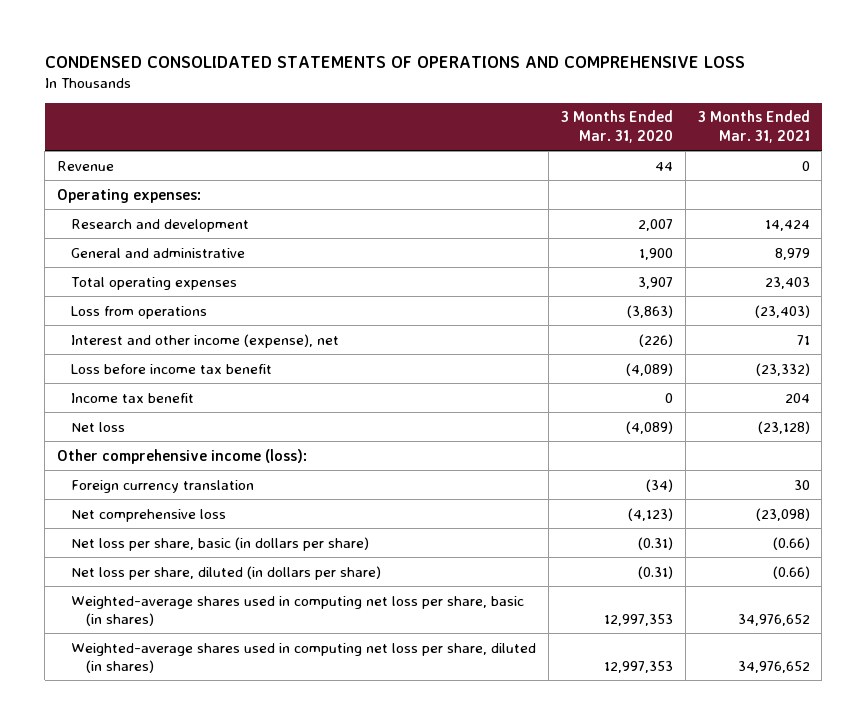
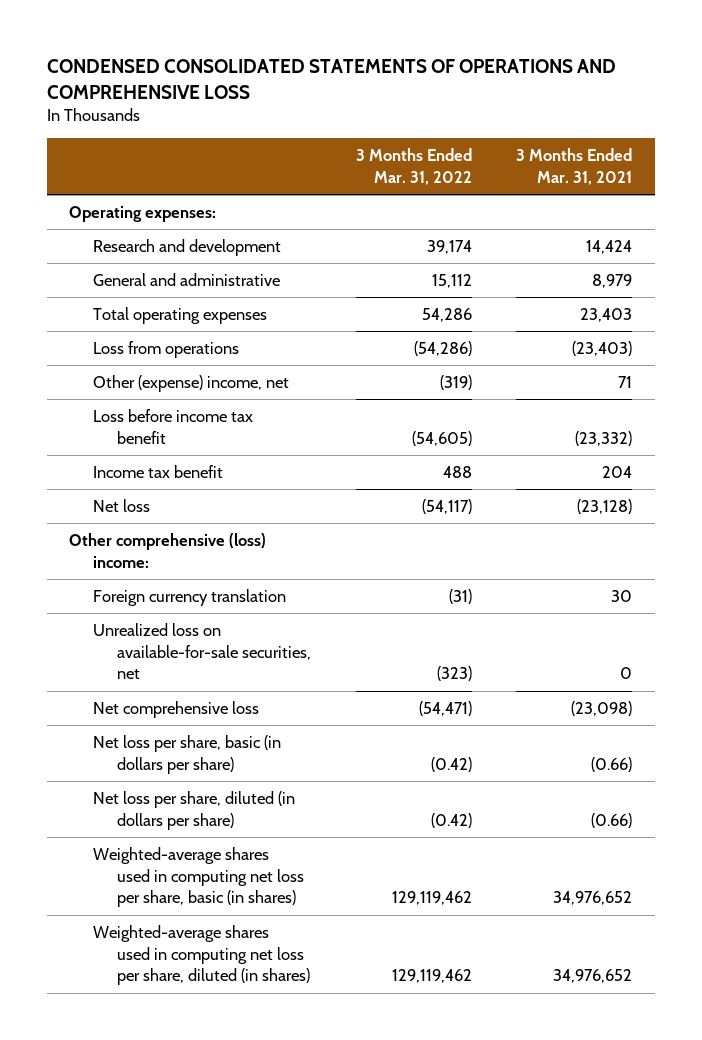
[561,110,674,143] 3 Months Ended Mar. 31, 2020 -> none
none -> [355,148,472,185] 3 Months Ended Mar. 31, 2022
[57,160,115,171] Revenue -> none
[71,333,340,348] Interest and other income (expense), net -> [93,374,290,392] Other (expense) income, net
[57,448,308,464] Other comprehensive income (loss): -> [69,532,267,568] Other comprehensive (loss) income:
none -> [93,622,311,680] Unrealized loss on available-for-sale securities, net

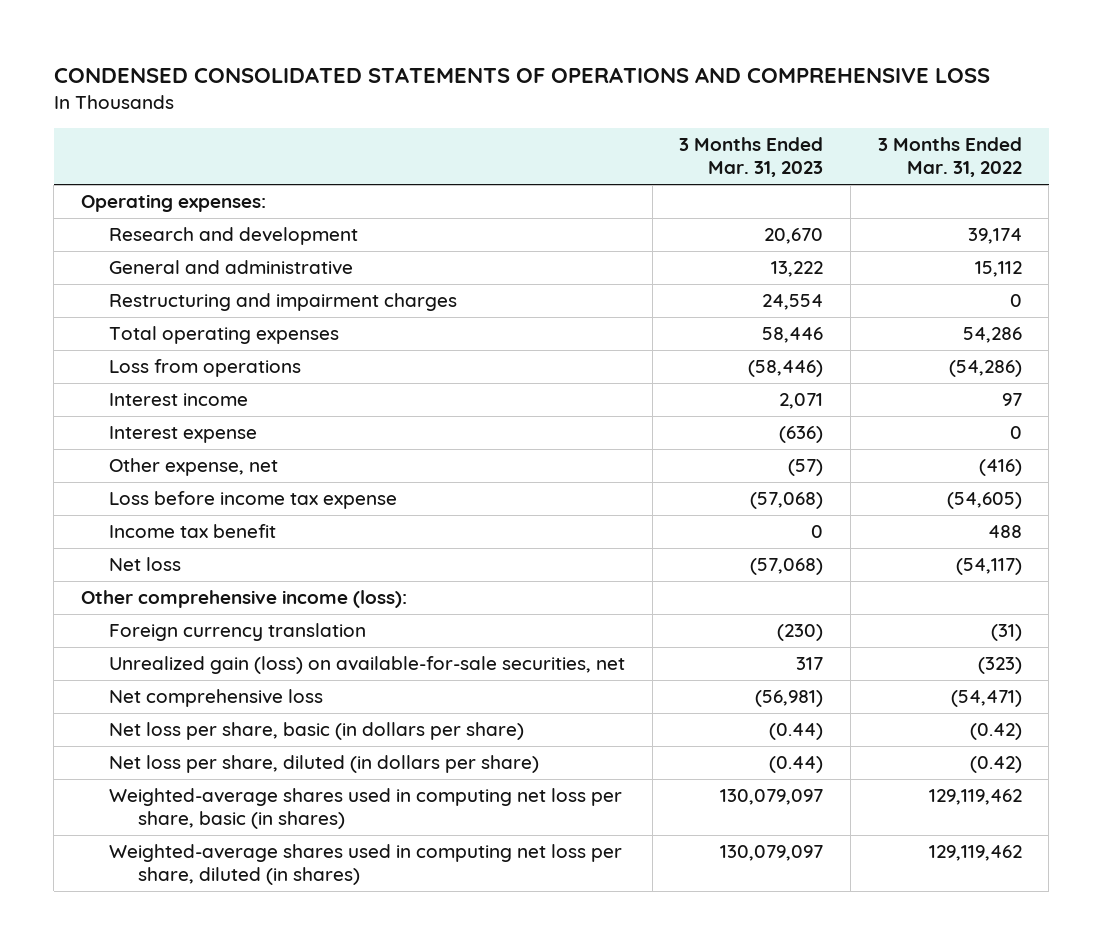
[516,148,633,185] 3 Months Ended Mar. 31, 2021 -> none
none -> [679,137,824,178] 3 Months Ended Mar. 31, 2023
none -> [109,293,458,312] Restructuring and impairment charges
none -> [109,393,249,407] Interest income
none -> [109,426,258,444] Interest expense
[93,374,290,392] Other (expense) income, net -> [109,458,279,477] Other expense, net
[439,374,472,390] (319) -> [978,459,1022,477] (416)
[93,408,254,444] Loss before income tax benefit -> [109,491,398,510] Loss before income tax expense
[69,532,267,568] Other comprehensive (loss) income: -> [80,590,407,609] Other comprehensive income (loss):
[93,622,311,680] Unrealized loss on available-for-sale securities, net -> [109,656,626,675] Unrealized gain (loss) on available-for-sale securities, net

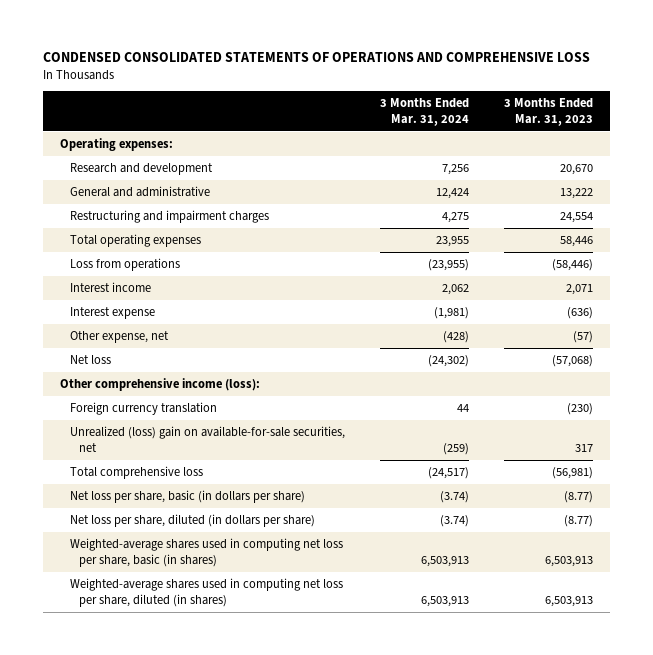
[877,137,1022,178] 3 Months Ended Mar. 31, 2022 -> none
none -> [379,98,469,126] 3 Months Ended Mar. 31, 2024
[109,491,398,510] Loss before income tax expense -> none
[109,524,277,539] Income tax benefit -> none
[109,656,626,675] Unrealized gain (loss) on available-for-sale securities, net -> [69,426,345,452] Unrealized (loss) gain on available-for-sale securities, net
[109,689,324,708] Net comprehensive loss -> [69,466,203,480] Total comprehensive loss
[769,723,824,741] (0.44) -> [563,491,593,504] (8.77)
[769,756,824,774] (0.44) -> [563,515,593,528] (8.77)
[720,789,824,806] 130,079,097 -> [544,555,593,567] 6,503,913
[720,845,824,862] 130,079,097 -> [544,595,593,607] 6,503,913

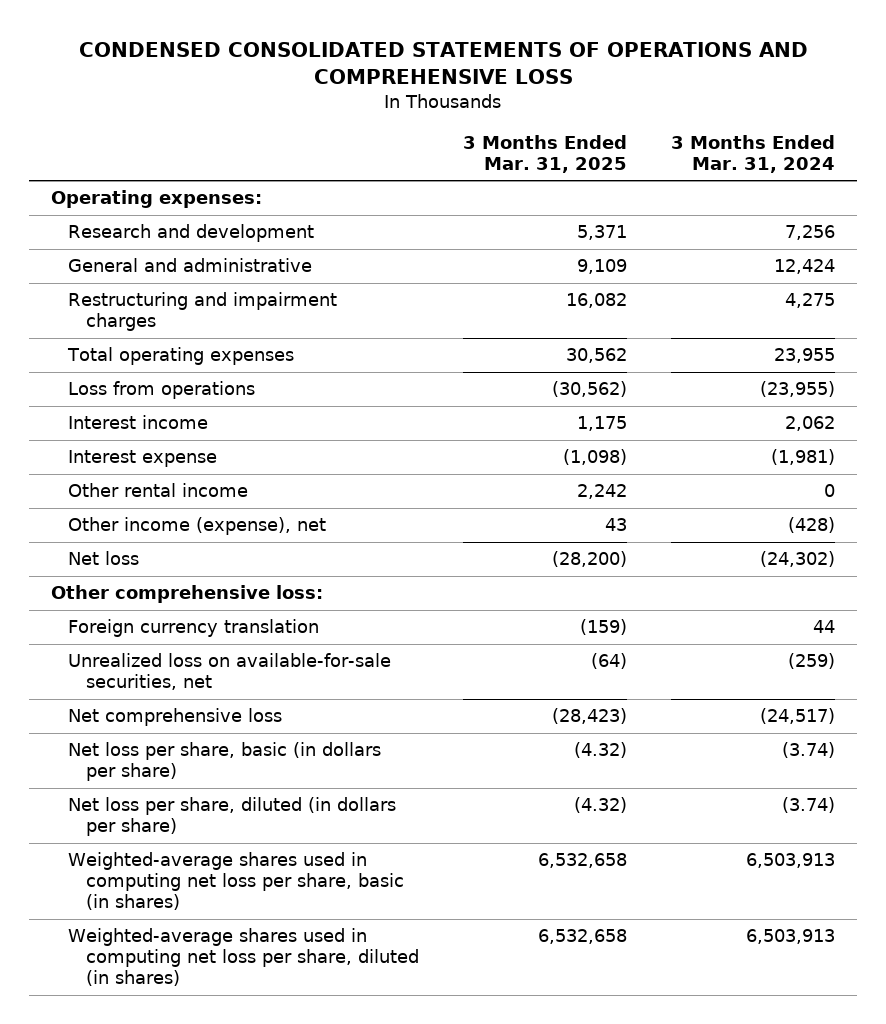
[503,98,593,126] 3 Months Ended Mar. 31, 2023 -> none
none -> [462,134,627,173] 3 Months Ended Mar. 31, 2025
none -> [68,483,249,498] Other rental income
[69,331,169,344] Other expense, net -> [68,517,327,536] Other income (expense), net
[60,378,261,392] Other comprehensive income (loss): -> [51,585,324,604] Other comprehensive loss:
[69,426,345,452] Unrealized (loss) gain on available-for-sale securities, net -> [68,653,392,691] Unrealized loss on available-for-sale securities, net
[69,466,203,480] Total comprehensive loss -> [68,708,283,727] Net comprehensive loss

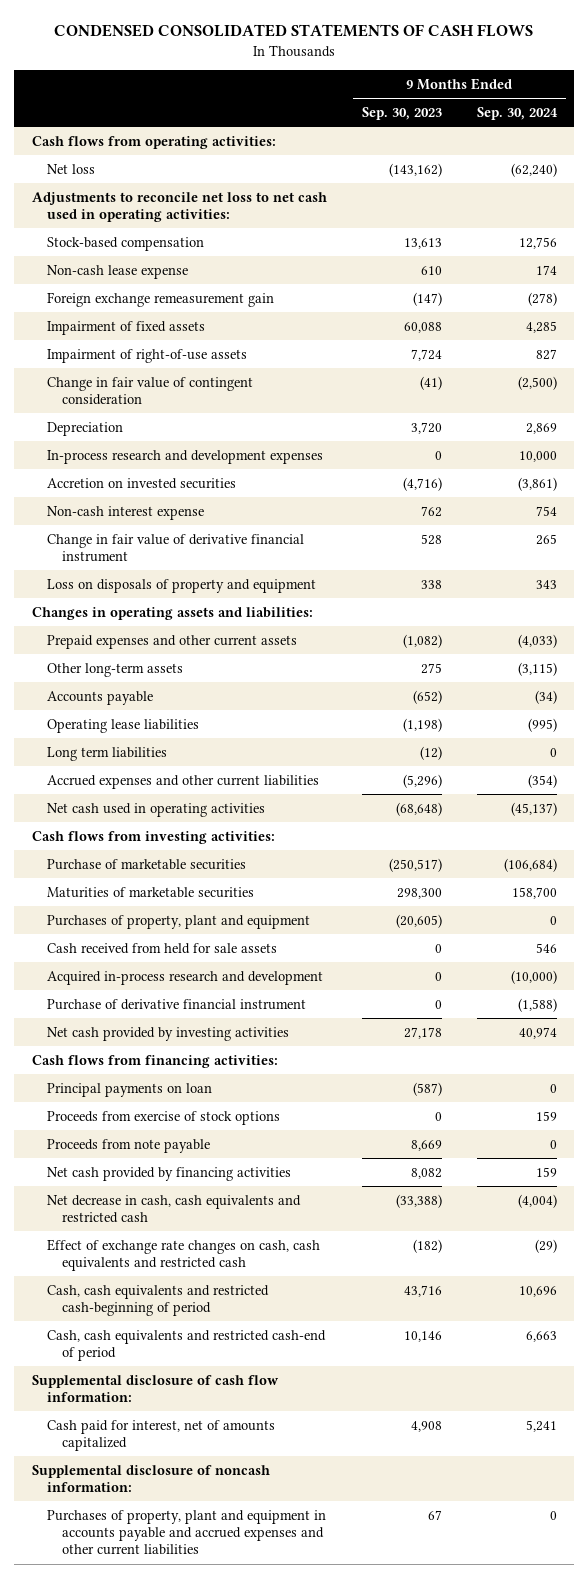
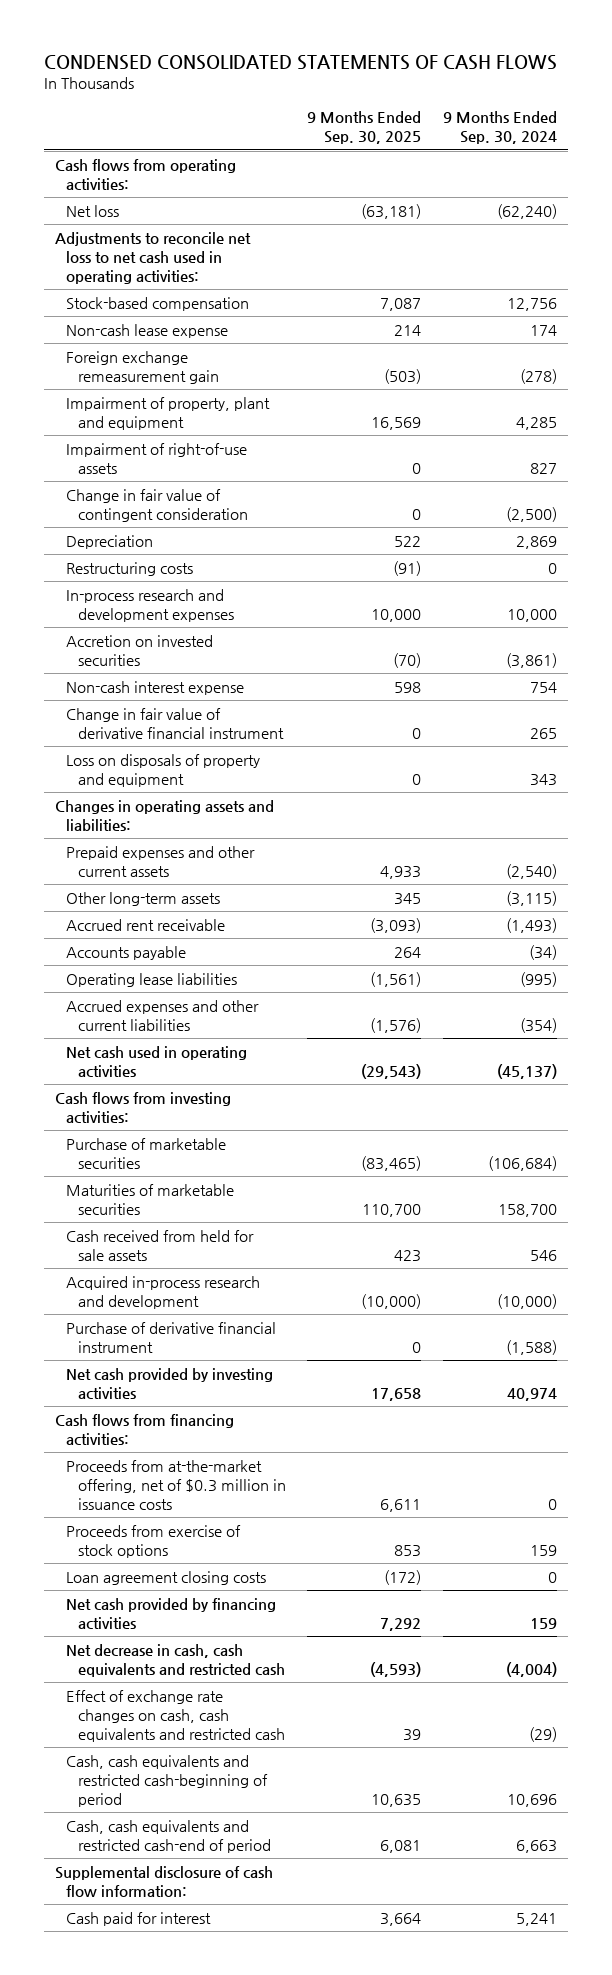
[361,106,442,120] Sep. 30, 2023 -> none
none -> [307,111,422,145] 9 Months Ended Sep. 30, 2025
[46,320,205,335] Impairment of fixed assets -> [66,396,271,431] Impairment of property, plant and equipment
none -> [66,561,194,576] Restructuring costs
[517,633,557,648] (4,033) -> [506,864,558,880] (2,540)
none -> [66,918,226,931] Accrued rent receivable
[46,746,167,761] Long term liabilities -> none
[46,914,310,929] Purchases of property, plant and equipment -> none
[46,1082,212,1097] Principal payments on loan -> none
none -> [66,1459,286,1511] Proceeds from at-the-market offering, net of $0.3 million in issuance costs
[46,1138,210,1153] Proceeds from note payable -> none
none -> [66,1570,267,1585] Loan agreement closing costs
[31,1464,270,1492] Supplemental disclosure of noncash information: -> none
[46,1509,326,1556] Purchases of property, plant and equipment in accounts payable and accrued expenses and other current liabilities -> none
[46,1419,275,1451] Cash paid for interest, net of amounts capitalized -> [66,1911,212,1926] Cash paid for interest

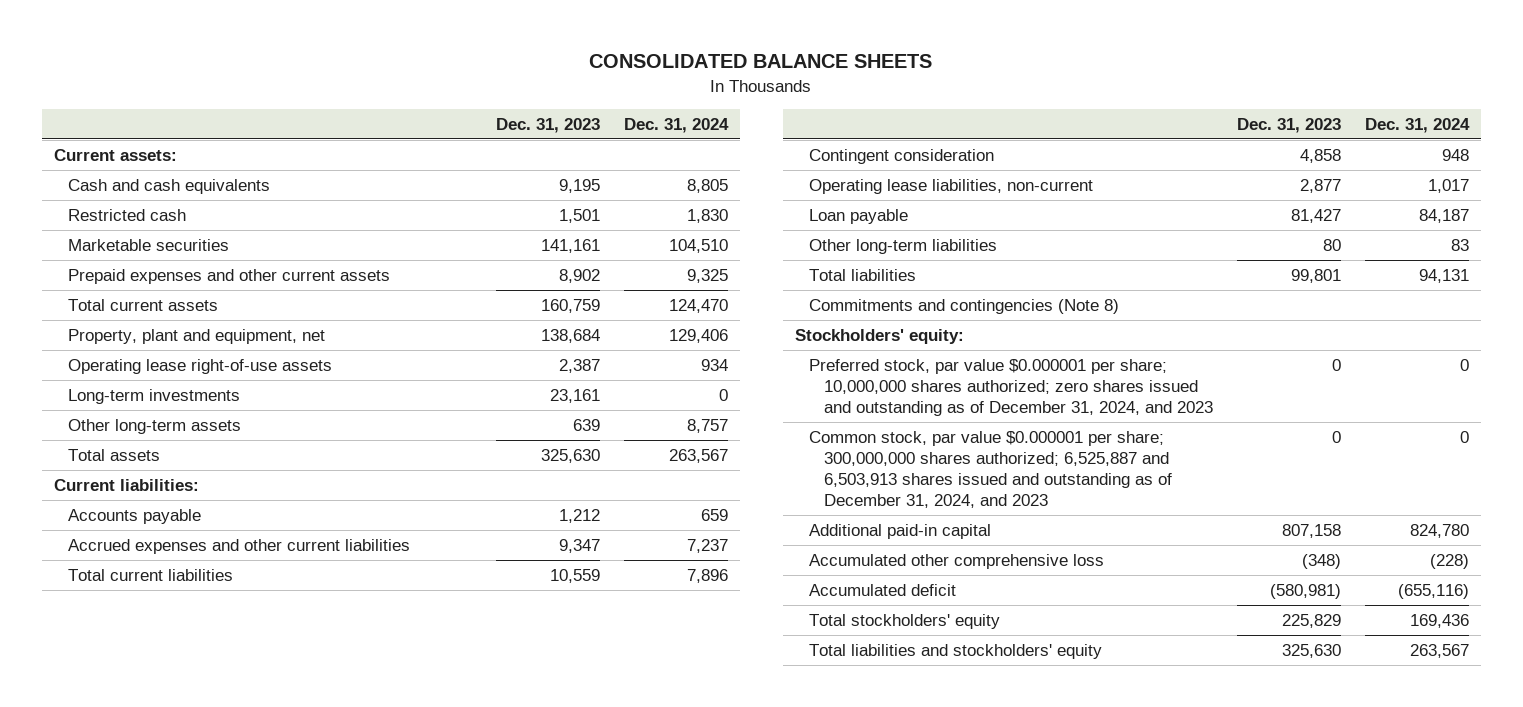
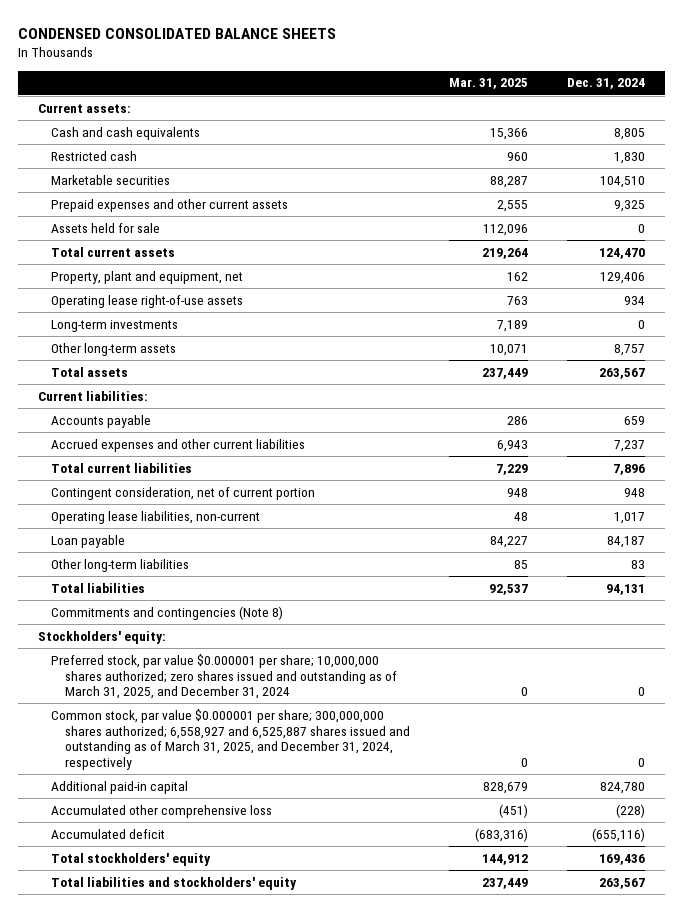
[589,54,933,69] CONSOLIDATED BALANCE SHEETS -> [17,27,336,39] CONDENSED CONSOLIDATED BALANCE SHEETS
[495,117,600,133] Dec. 31, 2023 -> none
none -> [449,78,529,90] Mar. 31, 2025
none -> [51,222,161,233] Assets held for sale
[809,148,995,164] Contingent consideration -> [51,486,316,500] Contingent consideration, net of current portion
[809,358,1214,416] Preferred stock, par value $0.000001 per share; 10,000,000 shares authorized; zero shares issued and outstanding as of December 31, 2024, and 2023 -> [51,653,398,700] Preferred stock, par value $0.000001 per share; 10,000,000 shares authorized; zero shares issued and outstanding as of March 31, 2025, and December 31, 2024
[809,430,1173,508] Common stock, par value $0.000001 per share; 300,000,000 shares authorized; 6,525,887 and 6,503,913 shares issued and outstanding as of December 31, 2024, and 2023 -> [51,708,411,770] Common stock, par value $0.000001 per share; 300,000,000 shares authorized; 6,558,927 and 6,525,887 shares issued and outstanding as of March 31, 2025, and December 31, 2024, respectively

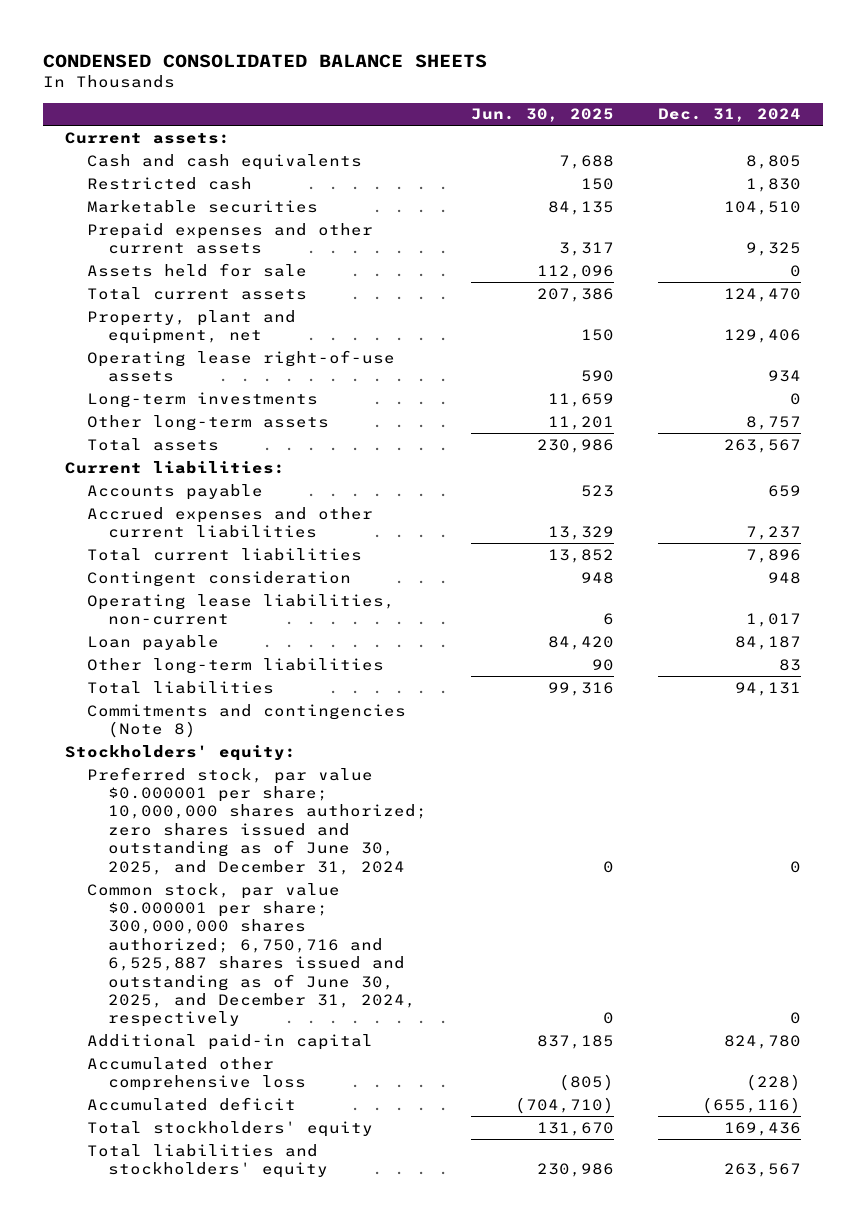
[449,78,529,90] Mar. 31, 2025 -> none
none -> [471,108,615,123] Jun. 30, 2025
[51,486,316,500] Contingent consideration, net of current portion -> [86,570,351,587] Contingent consideration
[51,653,398,700] Preferred stock, par value $0.000001 per share; 10,000,000 shares authorized; zero shares issued and outstanding as of March 31, 2025, and December 31, 2024 -> [86,766,428,875] Preferred stock, par value $0.000001 per share; 10,000,000 shares authorized; zero shares issued and outstanding as of June 30, 2025, and December 31, 2024
[51,708,411,770] Common stock, par value $0.000001 per share; 300,000,000 shares authorized; 6,558,927 and 6,525,887 shares issued and outstanding as of March 31, 2025, and December 31, 2024, respectively -> [86,882,417,1028] Common stock, par value $0.000001 per share; 300,000,000 shares authorized; 6,750,716 and 6,525,887 shares issued and outstanding as of June 30, 2025, and December 31, 2024, respectively

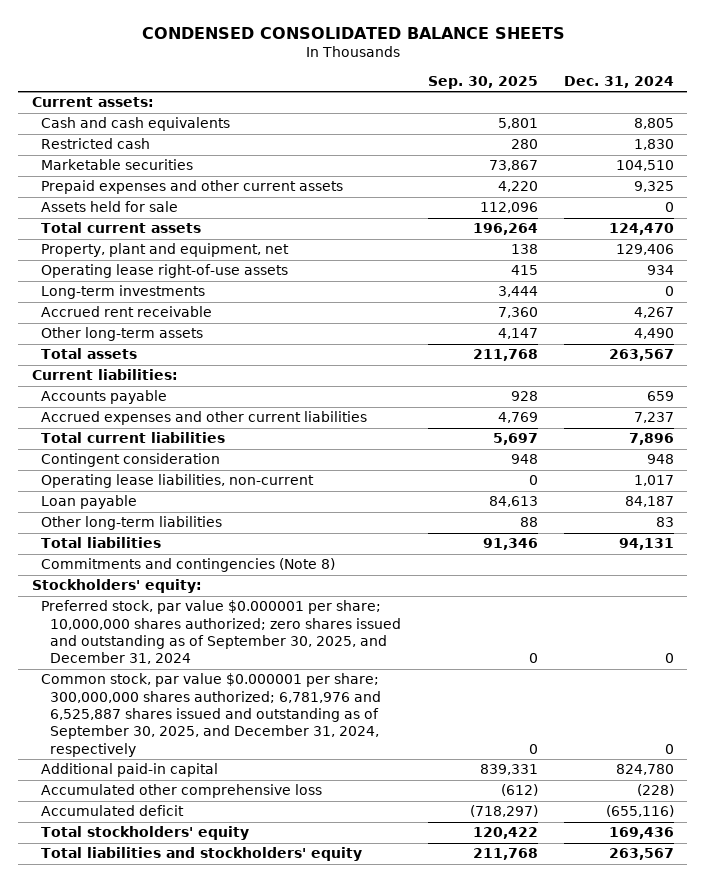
[471,108,615,123] Jun. 30, 2025 -> none
none -> [427,75,538,89] Sep. 30, 2025
none -> [41,306,213,318] Accrued rent receivable
[745,415,801,430] 8,757 -> [634,328,675,340] 4,490
[86,766,428,875] Preferred stock, par value $0.000001 per share; 10,000,000 shares authorized; zero shares issued and outstanding as of June 30, 2025, and December 31, 2024 -> [41,600,402,665] Preferred stock, par value $0.000001 per share; 10,000,000 shares authorized; zero shares issued and outstanding as of September 30, 2025, and December 31, 2024
[86,882,417,1028] Common stock, par value $0.000001 per share; 300,000,000 shares authorized; 6,750,716 and 6,525,887 shares issued and outstanding as of June 30, 2025, and December 31, 2024, respectively -> [41,673,382,757] Common stock, par value $0.000001 per share; 300,000,000 shares authorized; 6,781,976 and 6,525,887 shares issued and outstanding as of September 30, 2025, and December 31, 2024, respectively

